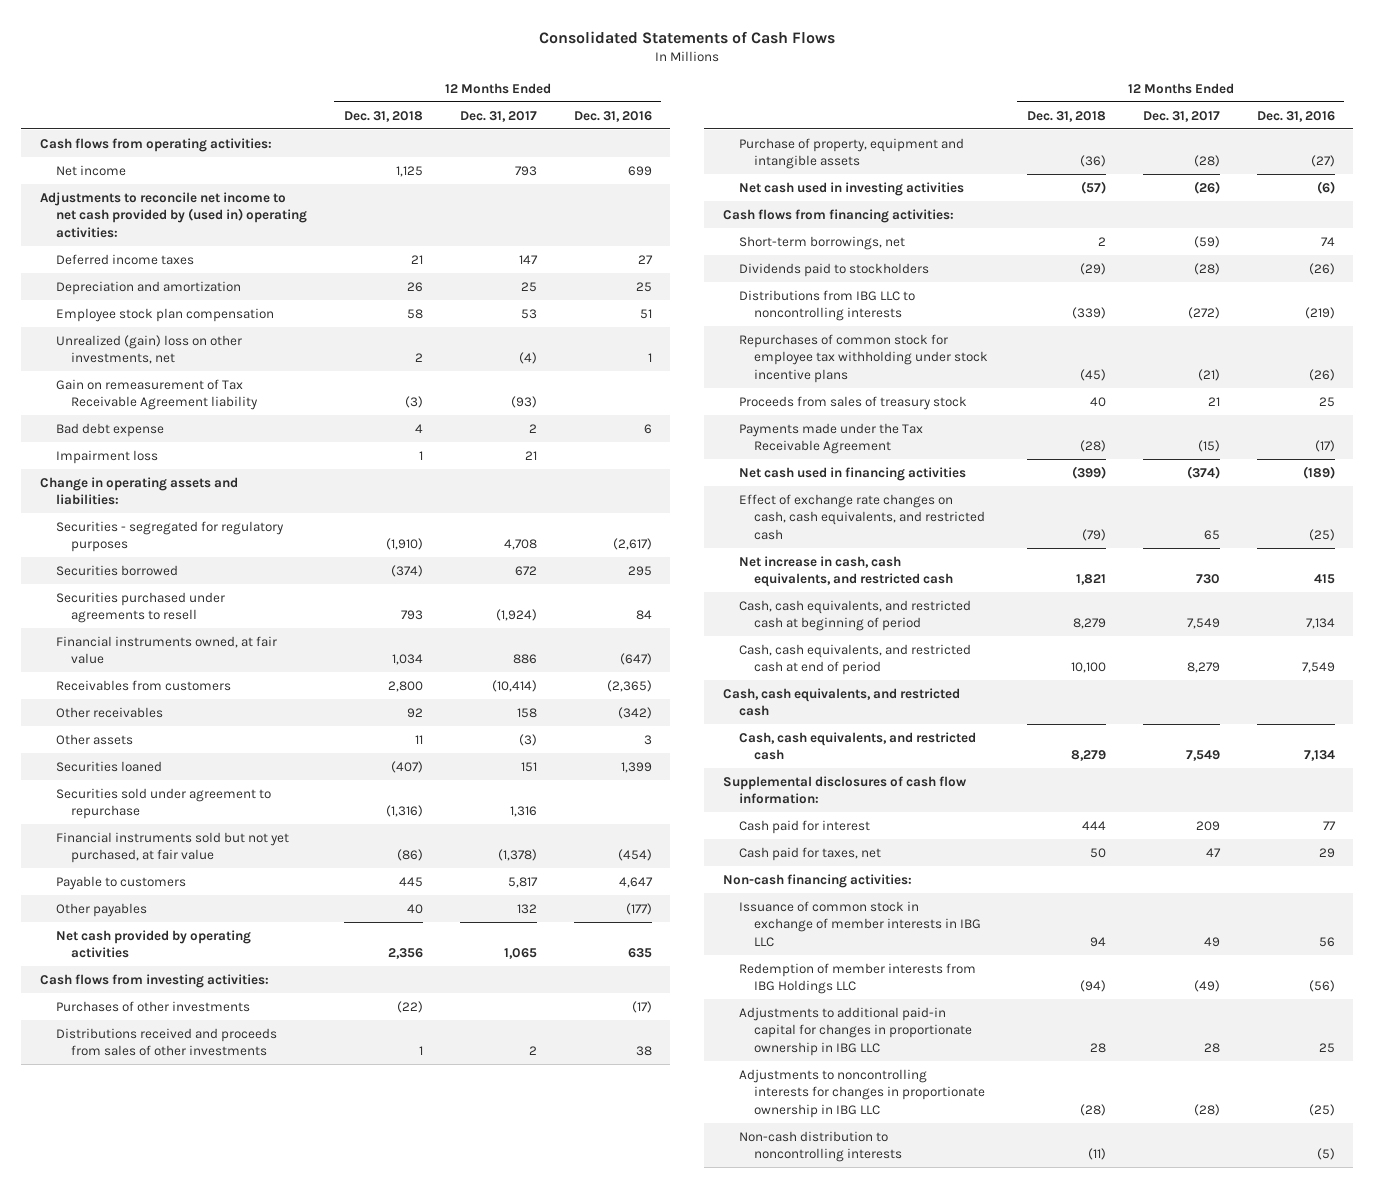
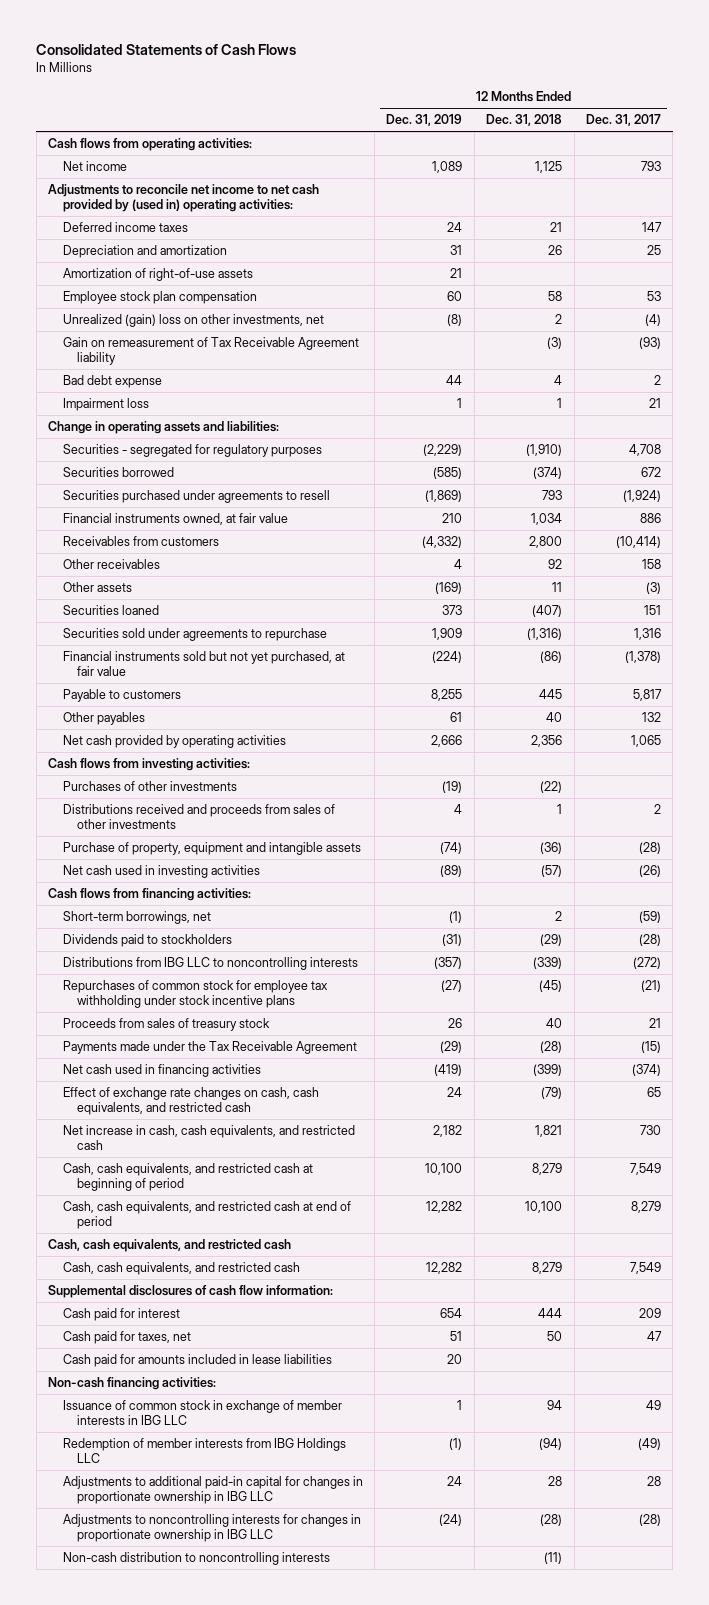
[573,110,652,122] Dec. 31, 2016 -> none
none -> [386,114,463,127] Dec. 31, 2019
none -> [62,268,253,282] Amortization of right-of-use assets
[55,787,271,820] Securities sold under agreement to repurchase -> [62,628,327,642] Securities sold under agreements to repurchase
none -> [62,1354,332,1368] Cash paid for amounts included in lease liabilities

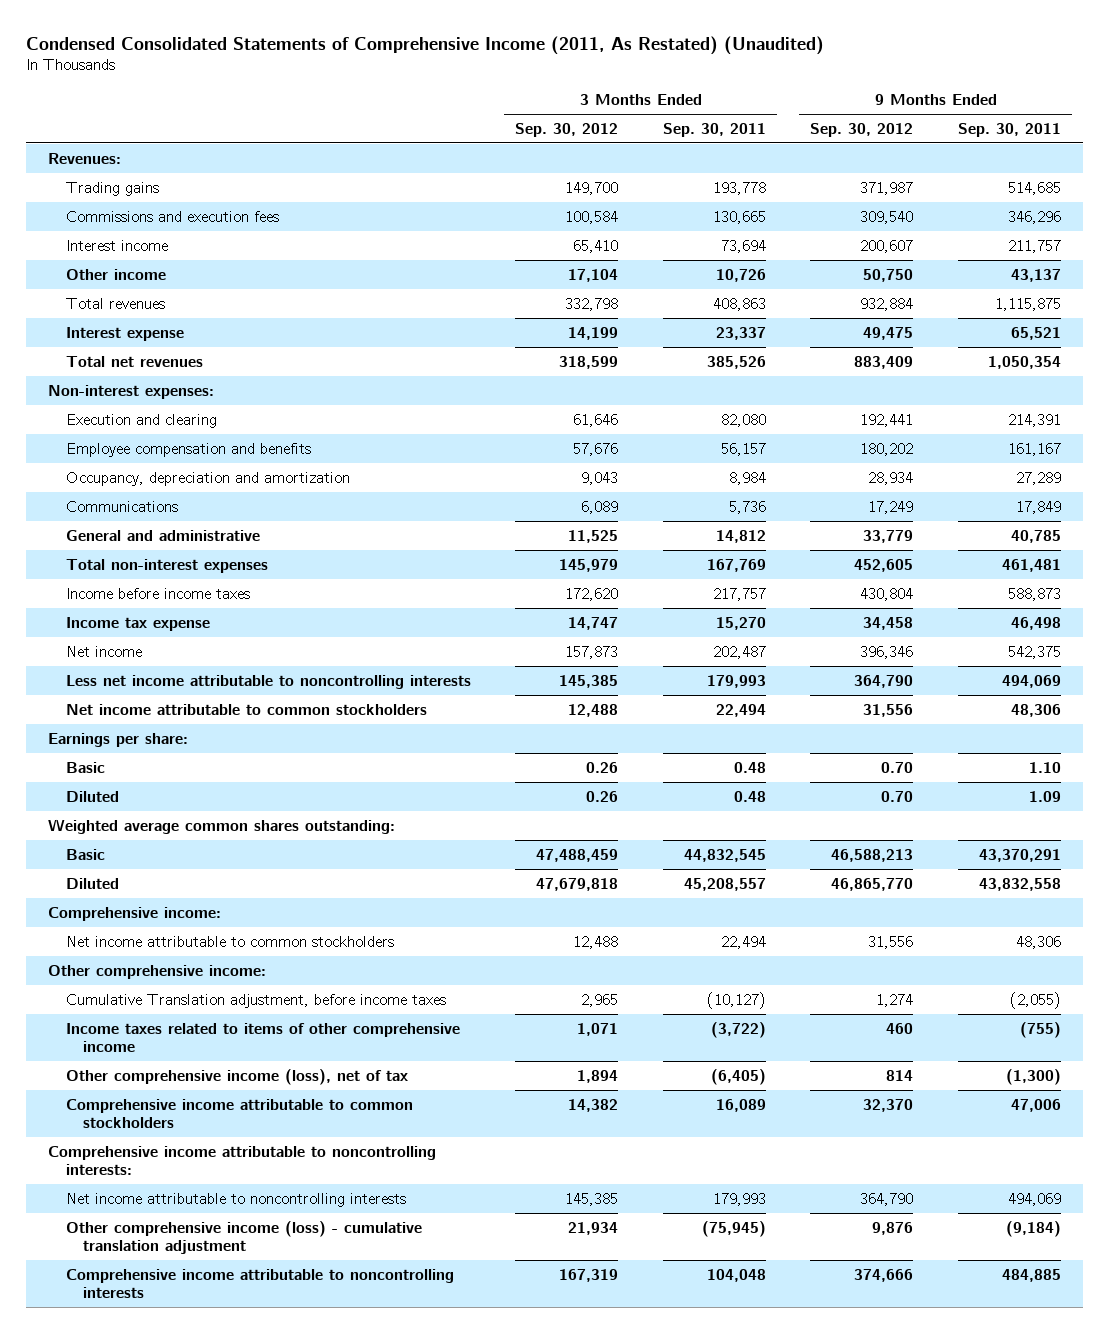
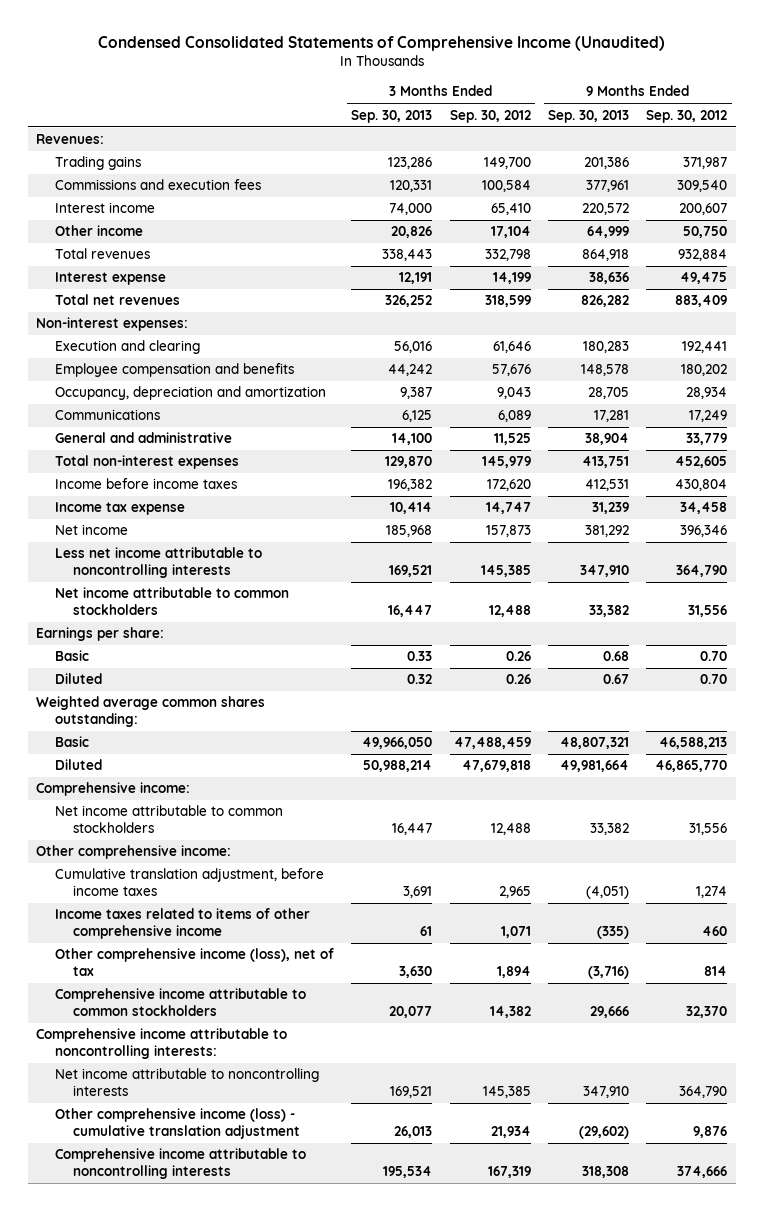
[25,35,824,55] Condensed Consolidated Statements of Comprehensive Income (2011, As Restated) (Unaudited) -> [97,36,665,52] Condensed Consolidated Statements of Comprehensive Income (Unaudited)
[662,122,766,137] Sep. 30, 2011 -> none
[957,122,1061,137] Sep. 30, 2011 -> none
none -> [351,109,433,123] Sep. 30, 2013
none -> [547,109,629,123] Sep. 30, 2013
[65,993,446,1008] Cumulative Translation adjustment, before income taxes -> [54,868,324,897] Cumulative translation adjustment, before income taxes

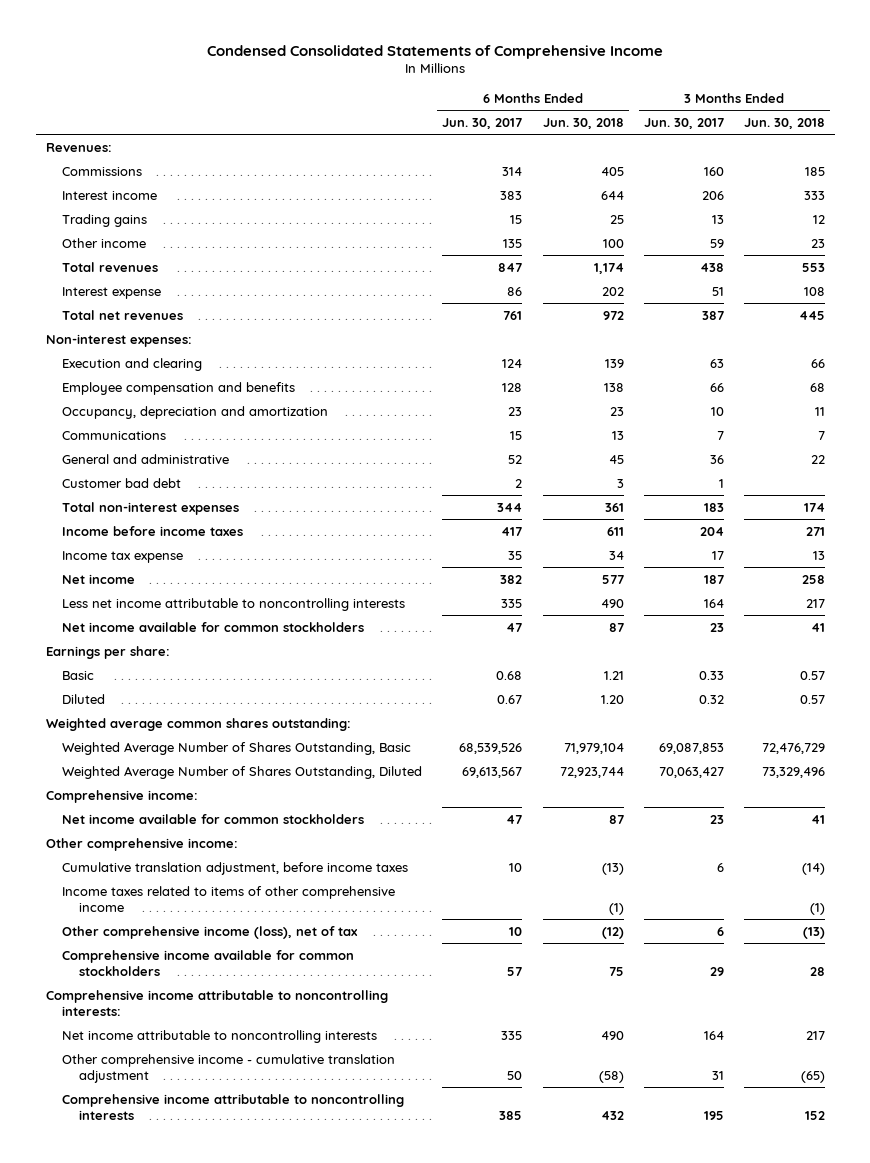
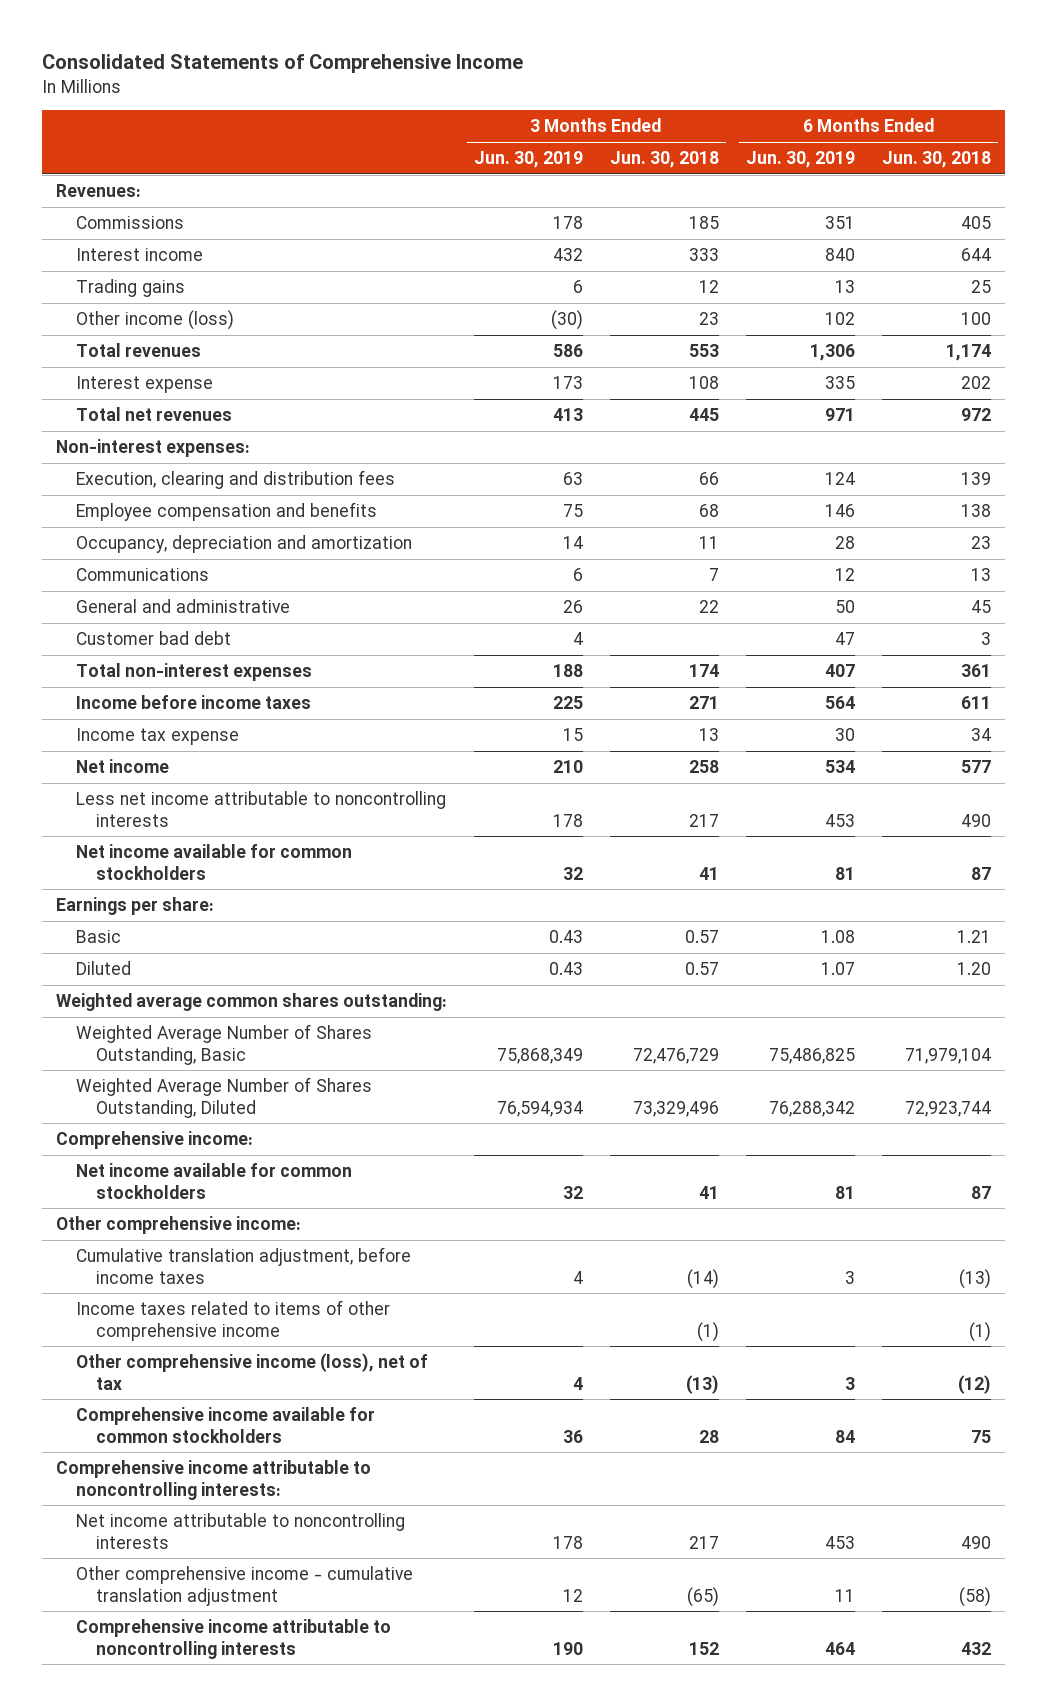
[207,44,664,59] Condensed Consolidated Statements of Comprehensive Income -> [42,54,524,74] Consolidated Statements of Comprehensive Income
[442,118,523,130] Jun. 30, 2017 -> none
[643,118,724,130] Jun. 30, 2017 -> none
none -> [473,151,583,169] Jun. 30, 2019
none -> [745,151,855,169] Jun. 30, 2019
[62,237,147,248] Other income -> [75,310,234,331] Other income (loss)
[62,357,203,371] Execution and clearing -> [75,470,395,490] Execution, clearing and distribution fees

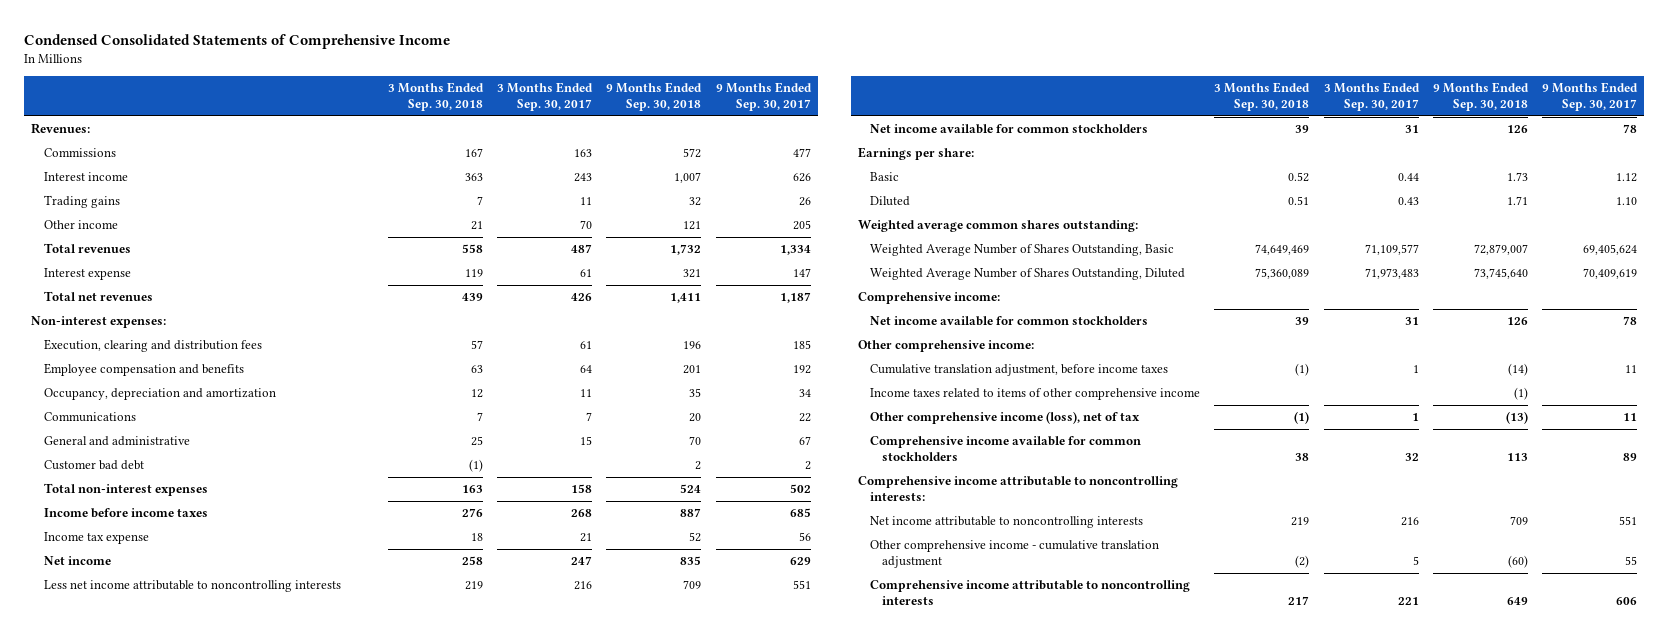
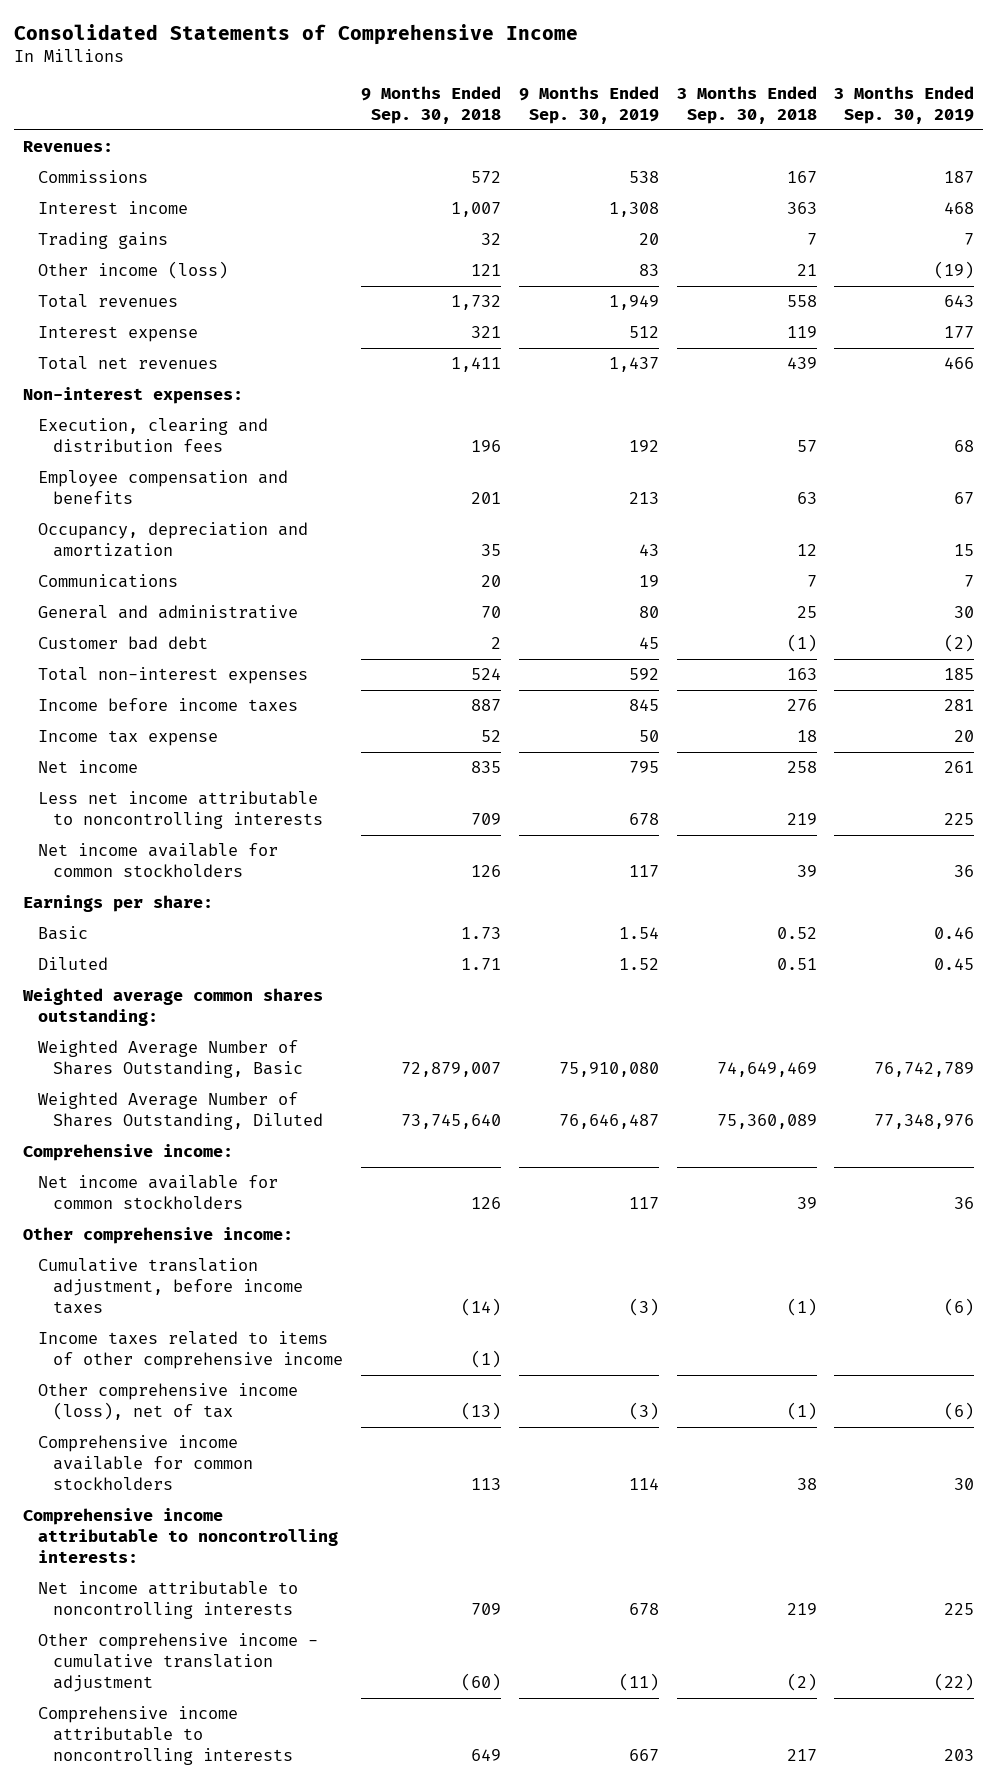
[24,33,451,49] Condensed Consolidated Statements of Comprehensive Income -> [14,23,579,45] Consolidated Statements of Comprehensive Income
[497,81,594,112] 3 Months Ended Sep. 30, 2017 -> none
[715,81,812,112] 9 Months Ended Sep. 30, 2017 -> none
none -> [518,86,659,125] 9 Months Ended Sep. 30, 2019
none -> [834,86,975,125] 3 Months Ended Sep. 30, 2019
[43,220,118,230] Other income -> [37,261,228,280] Other income (loss)

